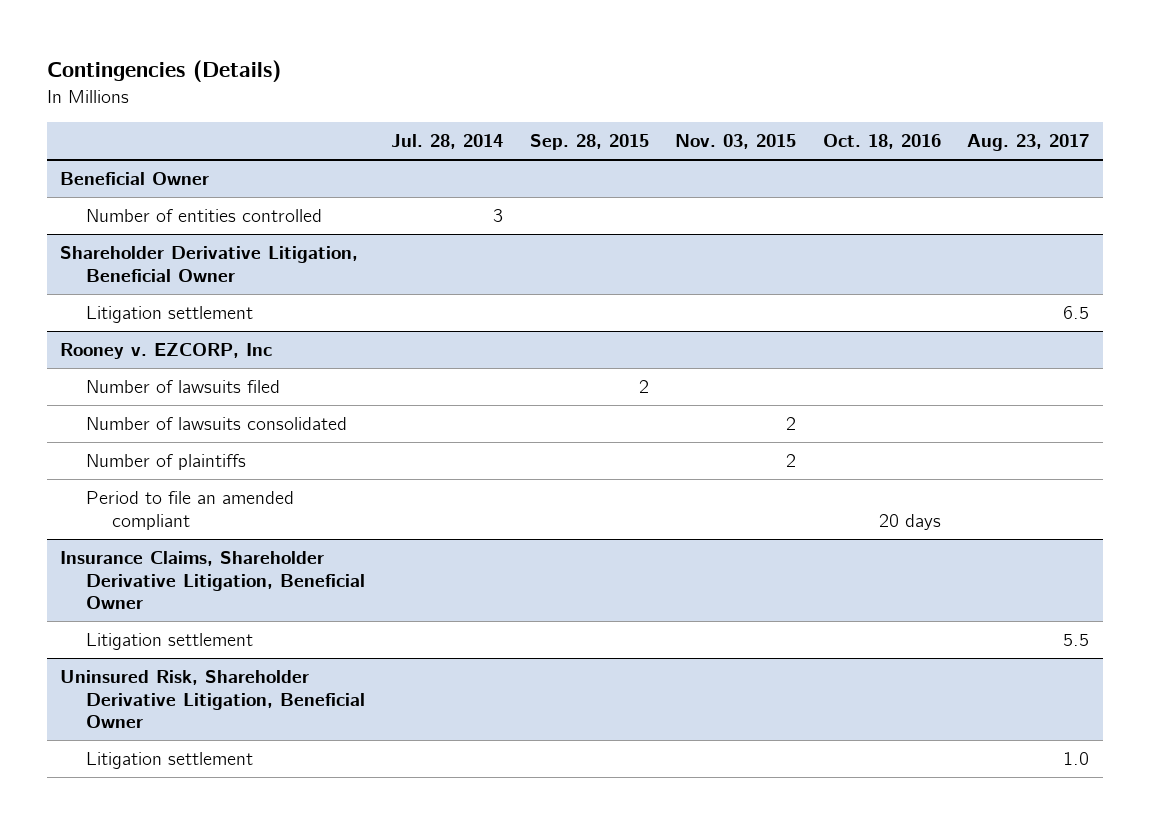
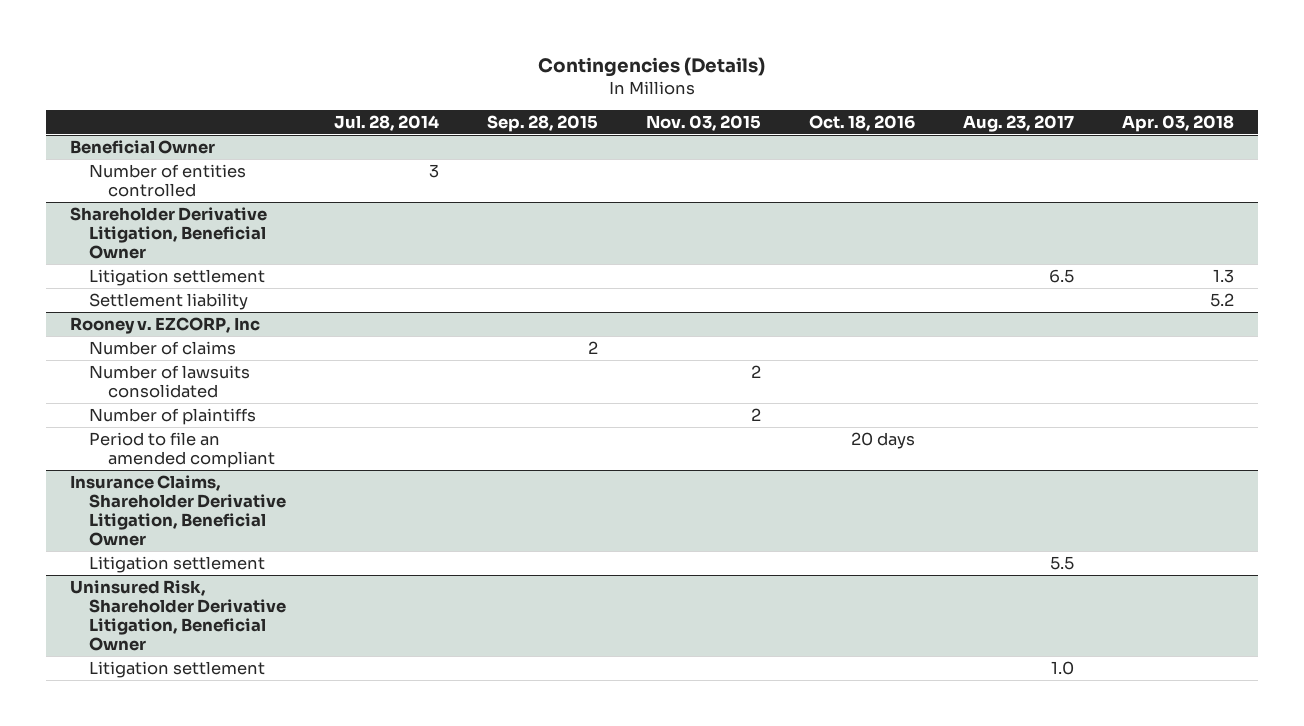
none -> [1121,114,1234,132] Apr. 03, 2018
none -> [88,292,248,310] Settlement liability
[85,380,280,394] Number of lawsuits filed -> [88,340,236,355] Number of claims

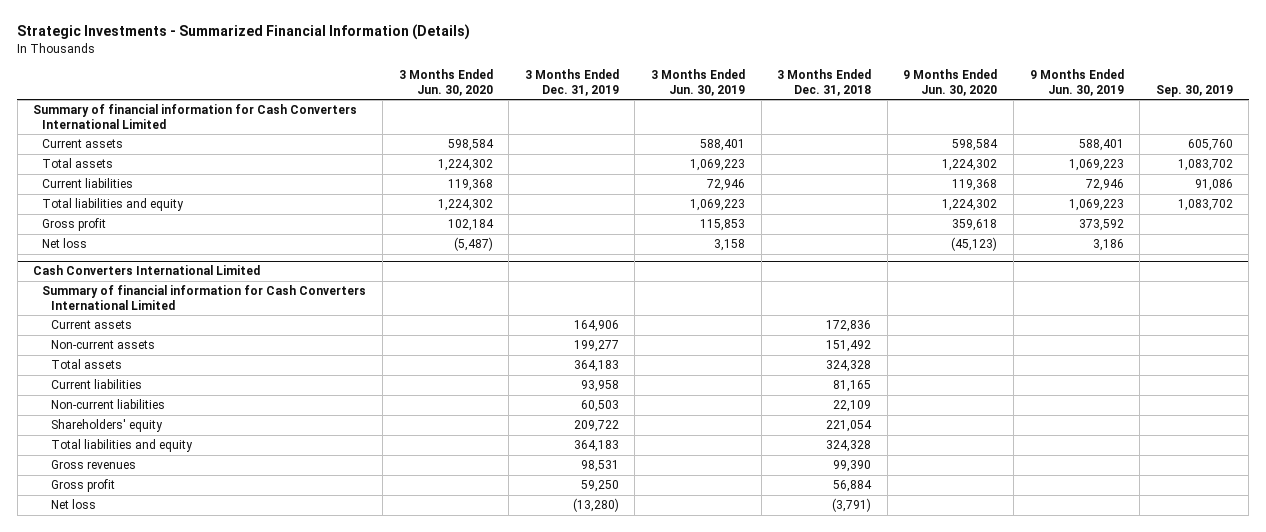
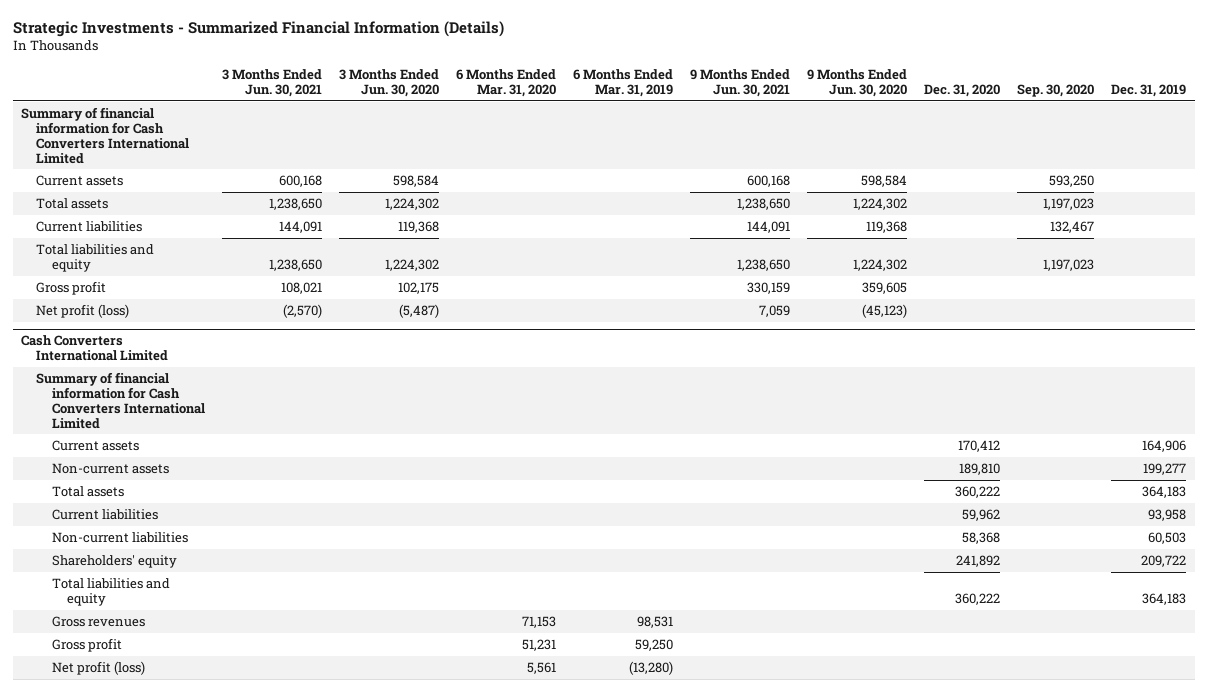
[524,69,619,96] 3 Months Ended Dec. 31, 2019 -> none
[650,69,745,96] 3 Months Ended Jun. 30, 2019 -> none
[777,69,872,96] 3 Months Ended Dec. 31, 2018 -> none
[1029,69,1124,96] 9 Months Ended Jun. 30, 2019 -> none
[1155,84,1233,97] Sep. 30, 2019 -> none
none -> [221,69,322,97] 3 Months Ended Jun. 30, 2021
none -> [455,69,556,97] 6 Months Ended Mar. 31, 2020
none -> [572,69,673,97] 6 Months Ended Mar. 31, 2019
none -> [689,69,790,97] 9 Months Ended Jun. 30, 2021
none -> [924,83,1001,97] Dec. 31, 2020
none -> [1017,83,1095,97] Sep. 30, 2020
none -> [1111,83,1187,97] Dec. 31, 2019
[447,219,494,232] 102,184 -> [397,281,439,294] 102,175
[952,219,998,232] 359,618 -> [861,281,907,294] 359,605
[42,238,88,249] Net loss -> [36,303,130,318] Net profit (loss)
[51,499,97,510] Net loss -> [51,660,145,675] Net profit (loss)

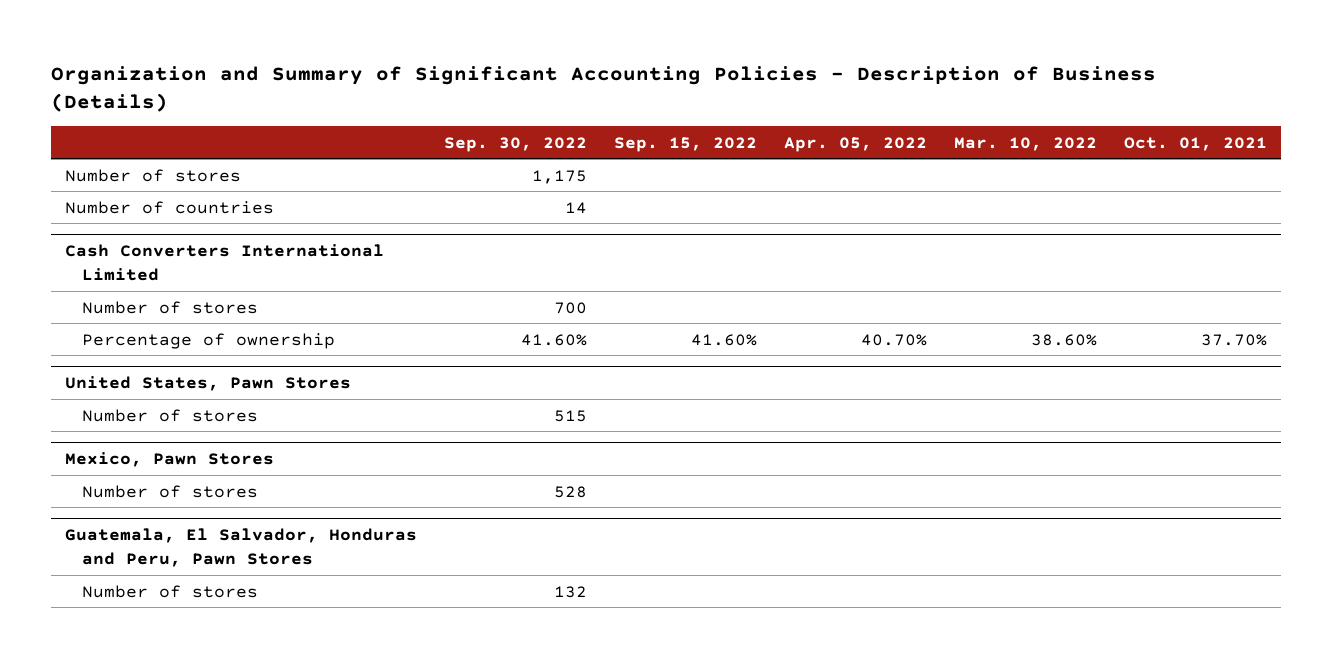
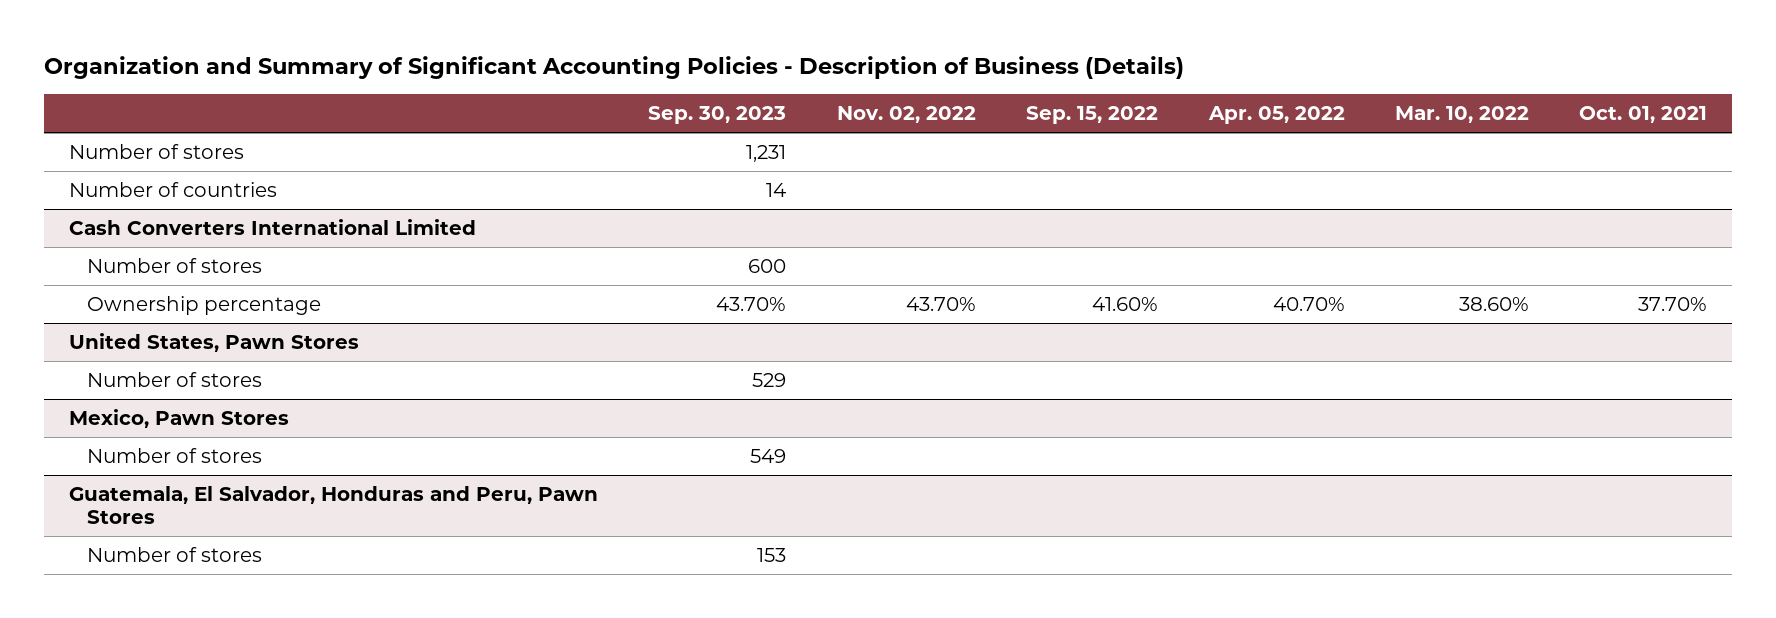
[443,136,587,152] Sep. 30, 2022 -> none
none -> [648,106,787,125] Sep. 30, 2023
none -> [836,106,976,124] Nov. 02, 2022
[81,332,335,349] Percentage of ownership -> [87,295,322,315] Ownership percentage

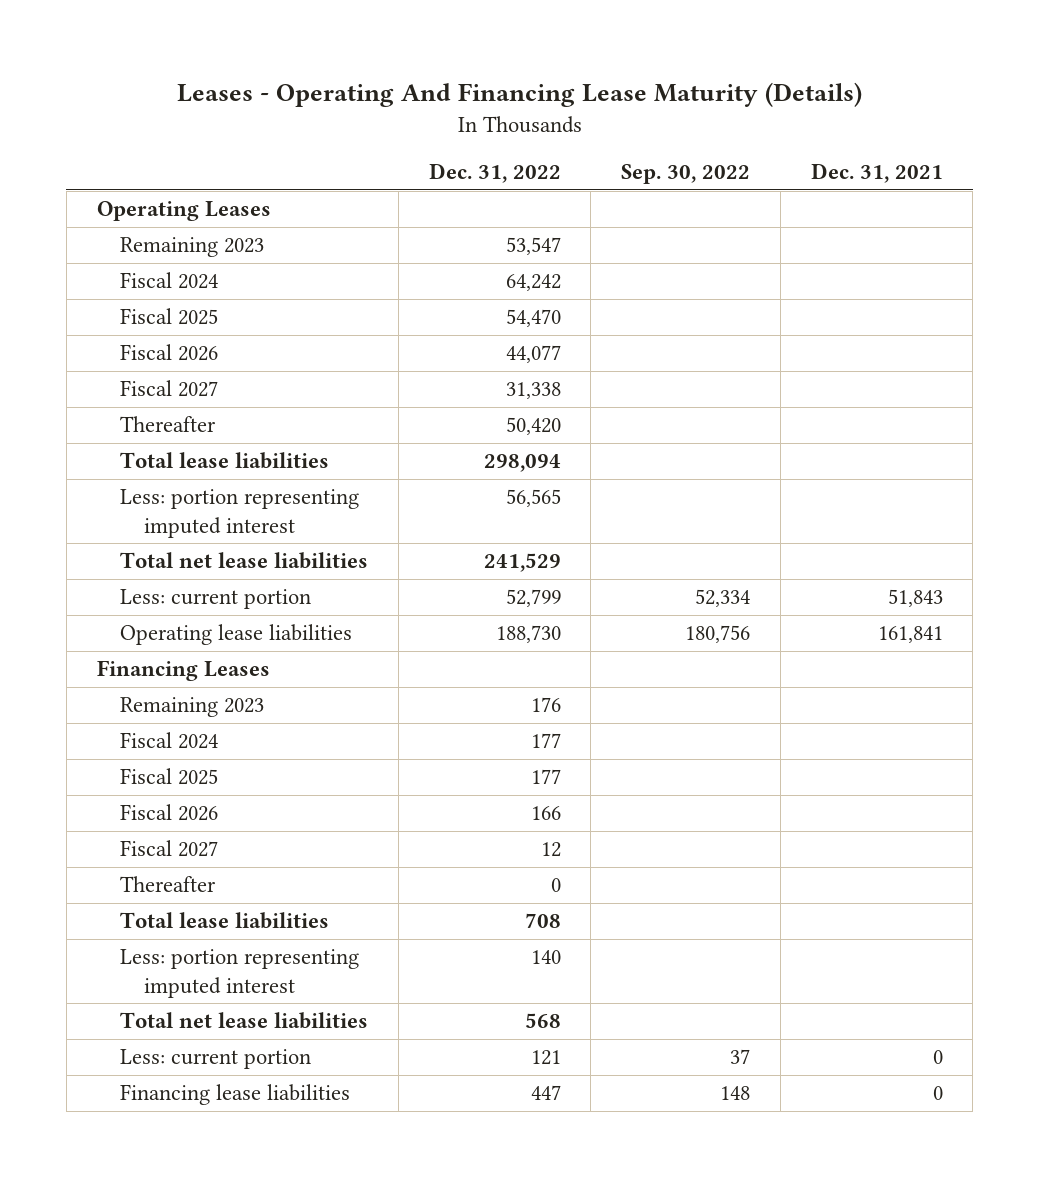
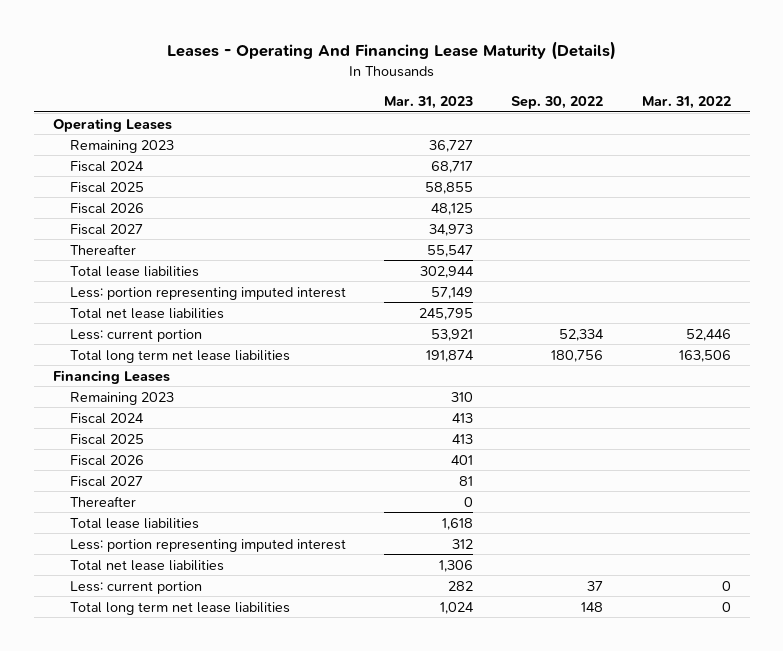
[428,163,561,184] Dec. 31, 2022 -> none
[810,163,943,184] Dec. 31, 2021 -> none
none -> [384,96,474,110] Mar. 31, 2023
none -> [641,96,731,110] Mar. 31, 2022
[120,624,353,646] Operating lease liabilities -> [70,349,291,363] Total long term net lease liabilities
[120,1084,351,1106] Financing lease liabilities -> [70,601,291,615] Total long term net lease liabilities

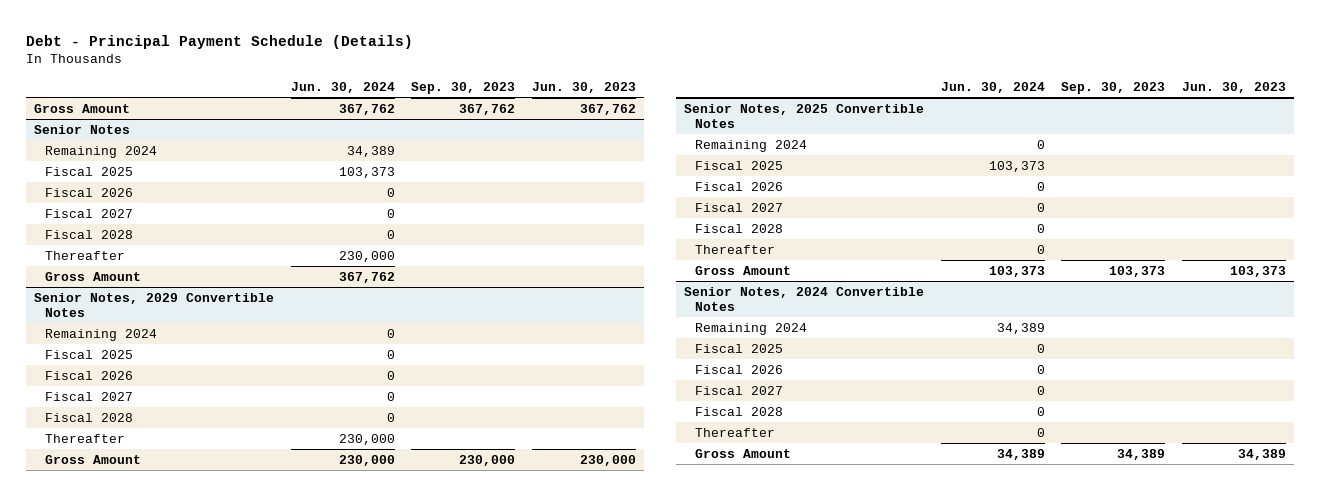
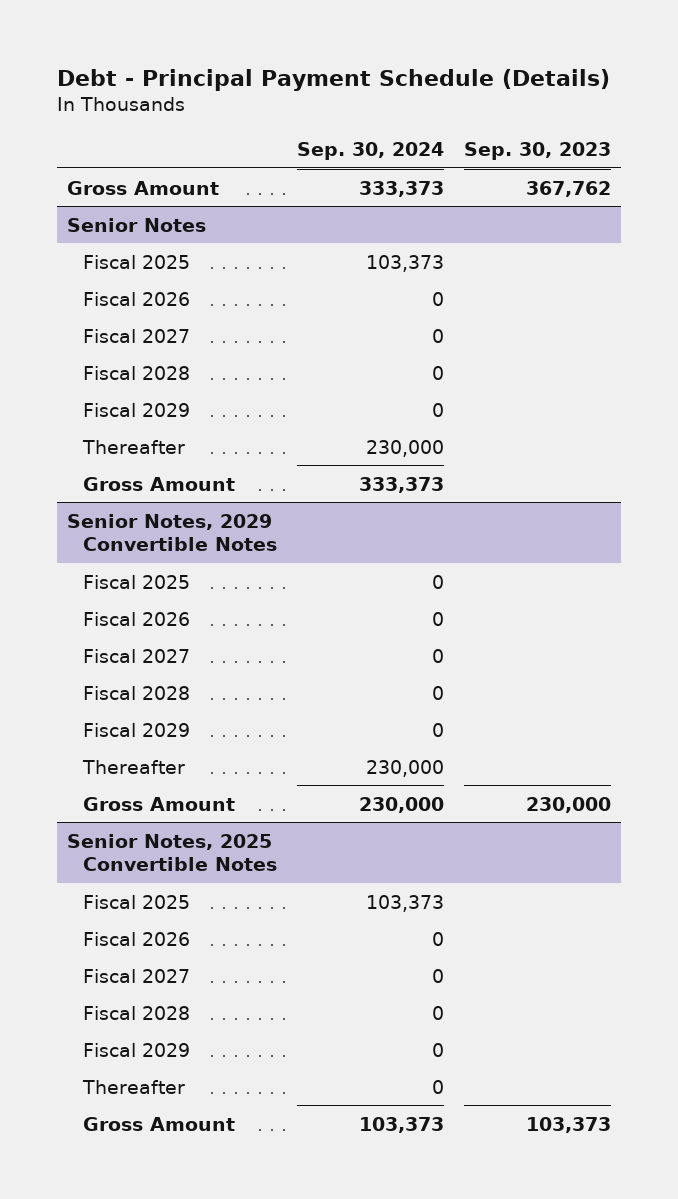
[290,81,395,93] Jun. 30, 2024 -> none
[531,81,636,93] Jun. 30, 2023 -> none
none -> [296,141,444,160] Sep. 30, 2024
[45,145,158,158] Remaining 2024 -> none
none -> [82,402,190,417] Fiscal 2029
[45,328,158,341] Remaining 2024 -> none
none -> [82,722,190,737] Fiscal 2029
[695,139,808,152] Remaining 2024 -> none
none -> [82,1042,190,1057] Fiscal 2029
[684,286,925,311] Senior Notes, 2024 Convertible Notes -> none
[695,322,808,335] Remaining 2024 -> none
[695,343,784,353] Fiscal 2025 -> none
[695,364,784,374] Fiscal 2026 -> none
[695,385,784,395] Fiscal 2027 -> none
[695,406,784,416] Fiscal 2028 -> none
[695,427,776,437] Thereafter -> none
[695,448,792,458] Gross Amount -> none

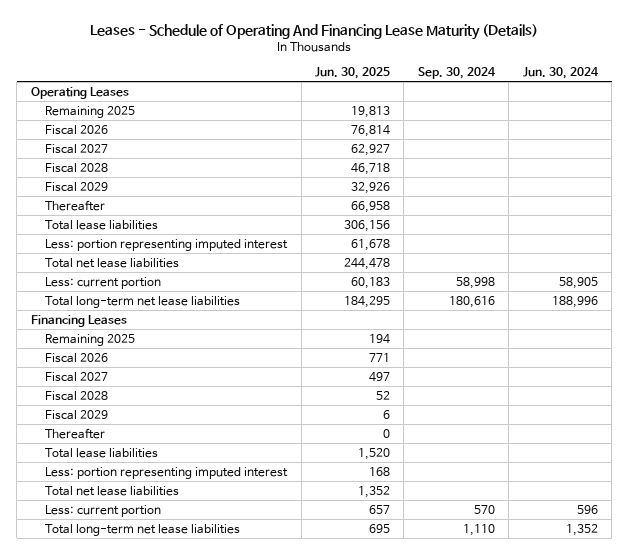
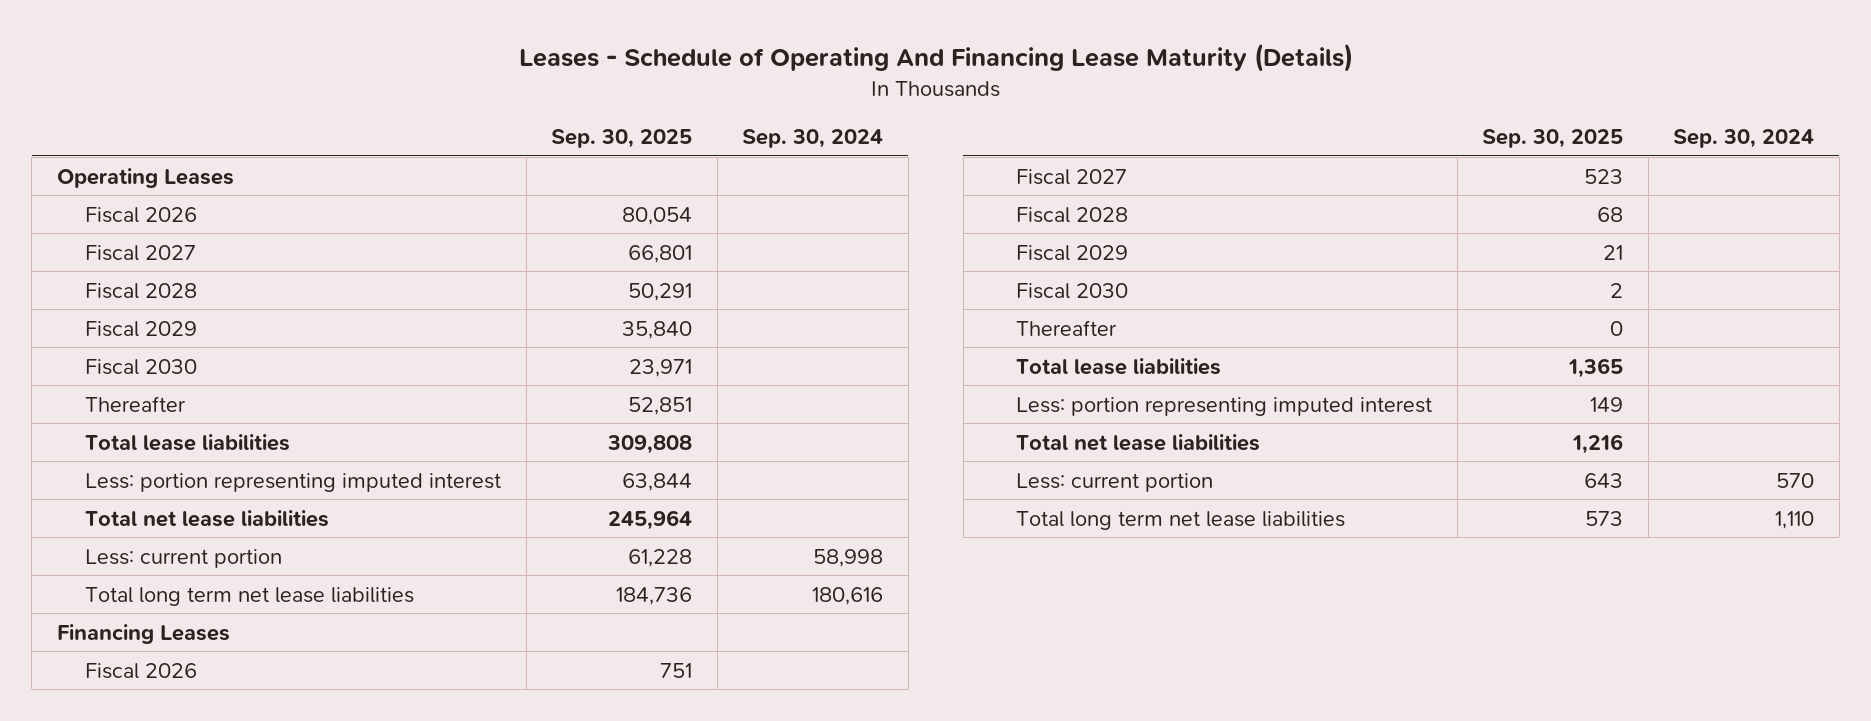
[314,67,390,80] Jun. 30, 2025 -> none
[522,67,599,80] Jun. 30, 2024 -> none
none -> [551,129,693,149] Sep. 30, 2025
[45,105,136,118] Remaining 2025 -> none
none -> [84,358,197,375] Fiscal 2030
[45,295,241,308] Total long-term net lease liabilities -> [84,586,414,606] Total long term net lease liabilities
[45,333,136,346] Remaining 2025 -> none
none -> [1016,282,1129,299] Fiscal 2030
[45,523,241,536] Total long-term net lease liabilities -> [1016,510,1346,530] Total long term net lease liabilities

